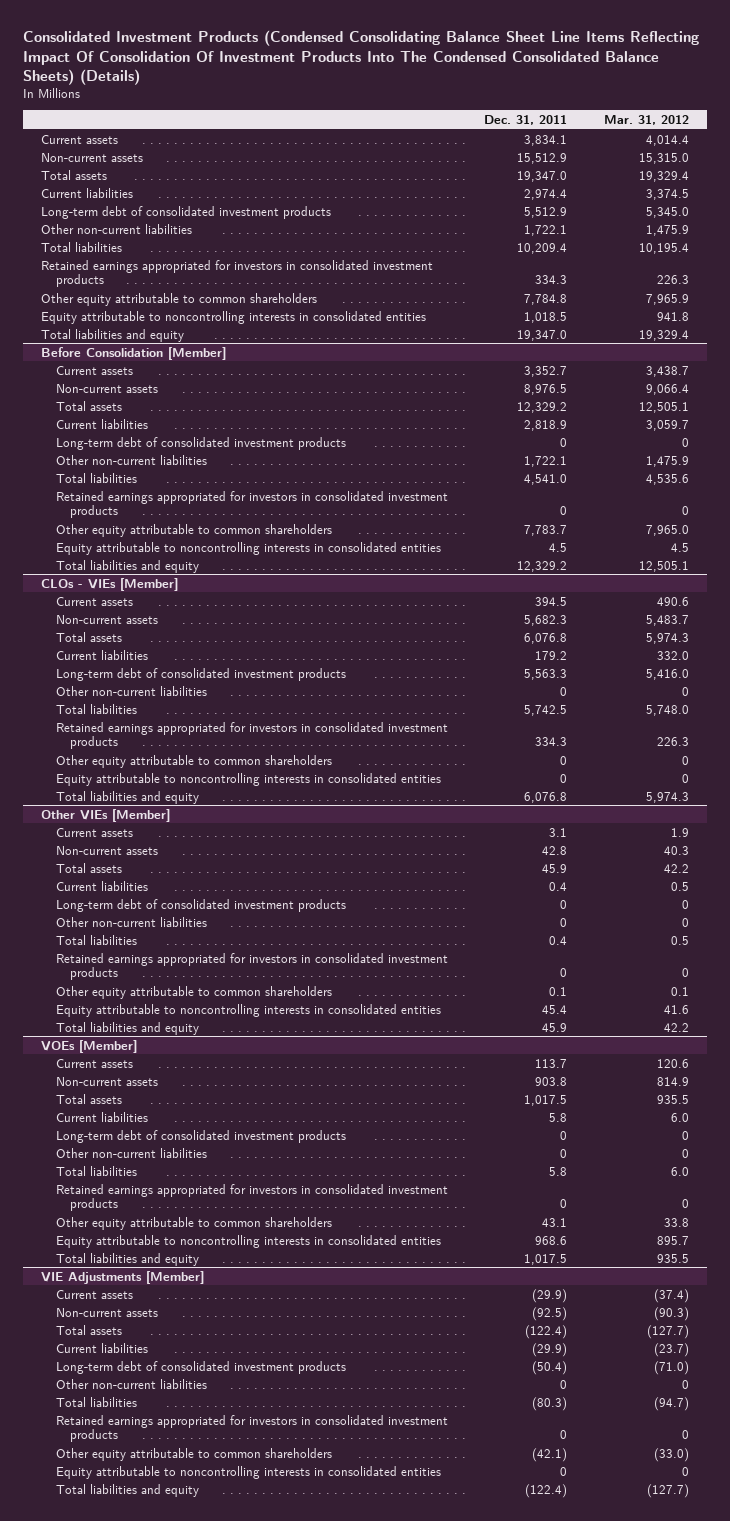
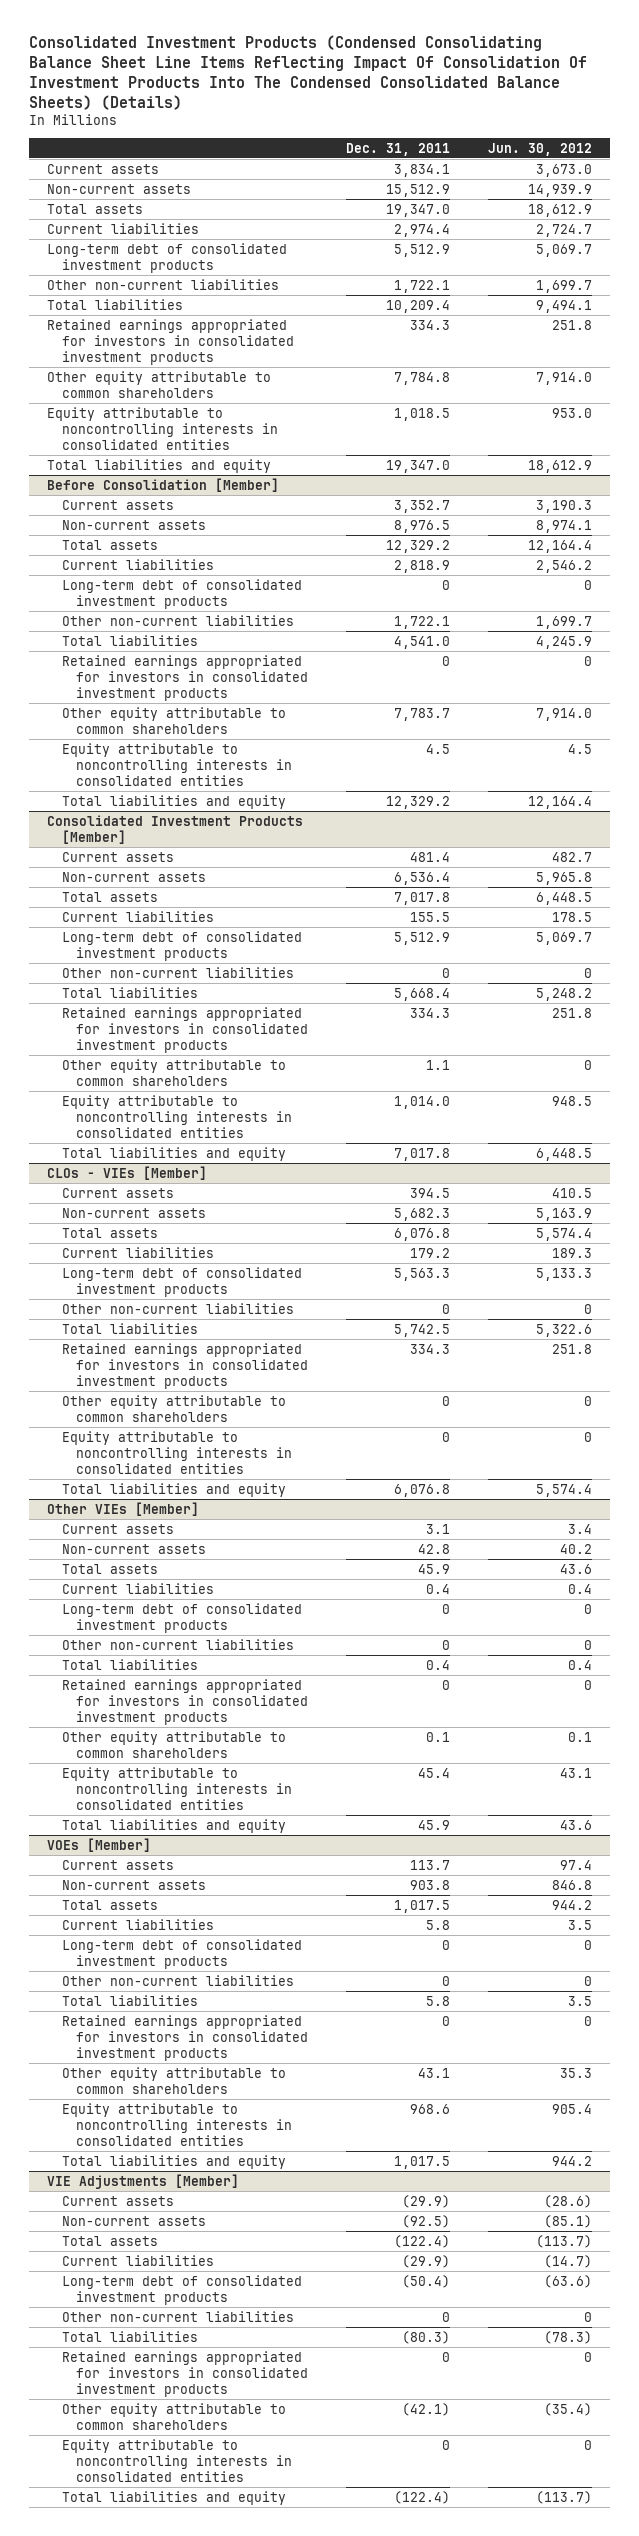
[603,115,689,126] Mar. 31, 2012 -> none
none -> [487,142,592,156] Jun. 30, 2012
none -> [47,814,304,844] Consolidated Investment Products [Member]
none -> [61,851,174,862] Current assets
none -> [61,871,206,882] Non-current assets
none -> [61,891,158,902] Total assets
none -> [61,910,214,922] Current liabilities
none -> [61,930,302,961] Long-term debt of consolidated investment products
none -> [61,966,294,978] Other non-current liabilities
none -> [61,986,198,998] Total liabilities
none -> [61,1006,309,1054] Retained earnings appropriated for investors in consolidated investment products
none -> [61,1058,286,1086] Other equity attributable to common shareholders
none -> [61,1094,293,1139] Equity attributable to noncontrolling interests in consolidated entities
none -> [61,1146,286,1161] Total liabilities and equity

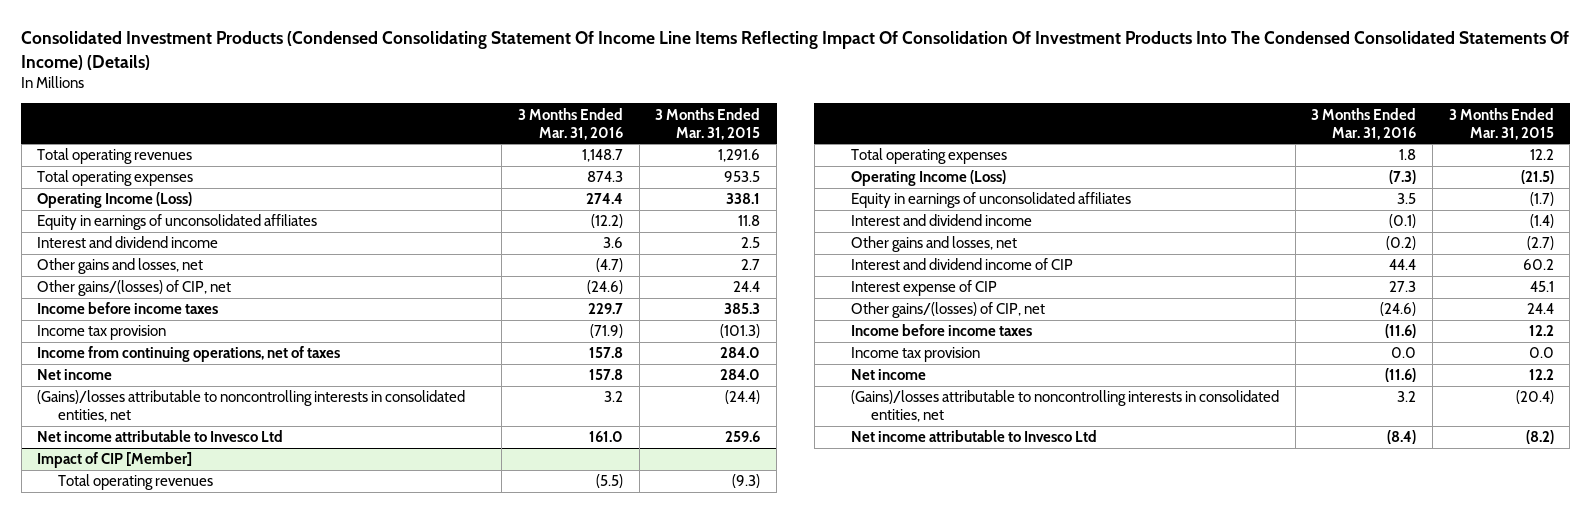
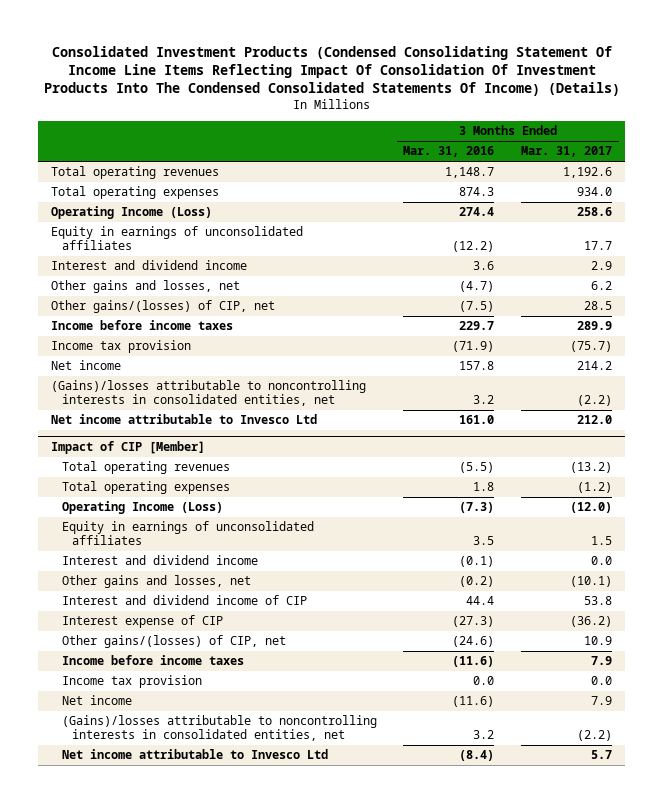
[655,107,761,140] 3 Months Ended Mar. 31, 2015 -> none
none -> [521,146,613,158] Mar. 31, 2017
[587,280,624,295] (24.6) -> [459,301,495,313] (7.5)
[37,346,341,363] Income from continuing operations, net of taxes -> none
[1389,281,1417,293] 27.3 -> [452,616,495,628] (27.3)

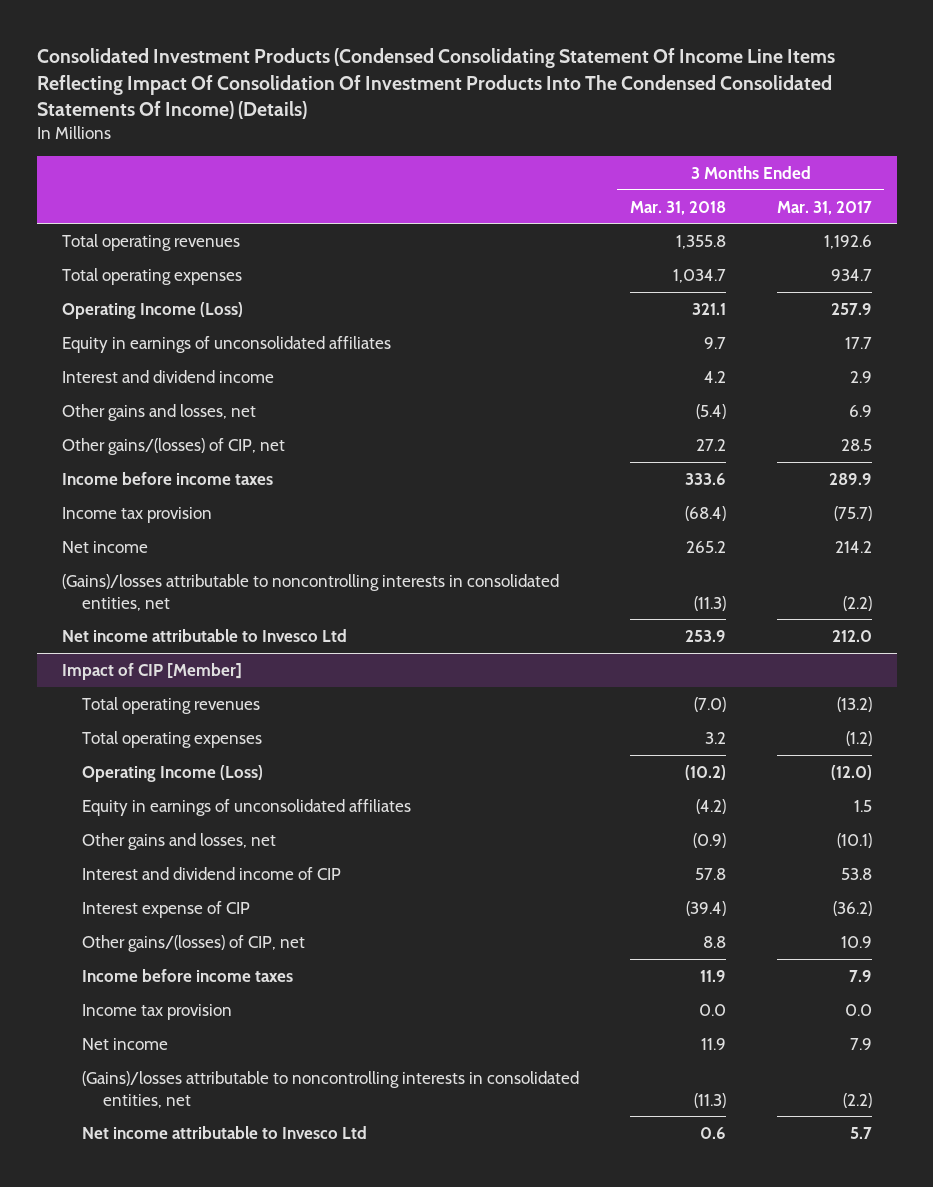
[403,146,495,158] Mar. 31, 2016 -> none
none -> [630,200,727,215] Mar. 31, 2018
[577,187,613,197] 934.0 -> [830,268,872,281] 934.7
[577,207,613,217] 258.6 -> [830,302,872,315] 257.9
[591,281,613,291] 6.2 -> [848,404,872,417] 6.9
[61,555,258,566] Interest and dividend income -> none

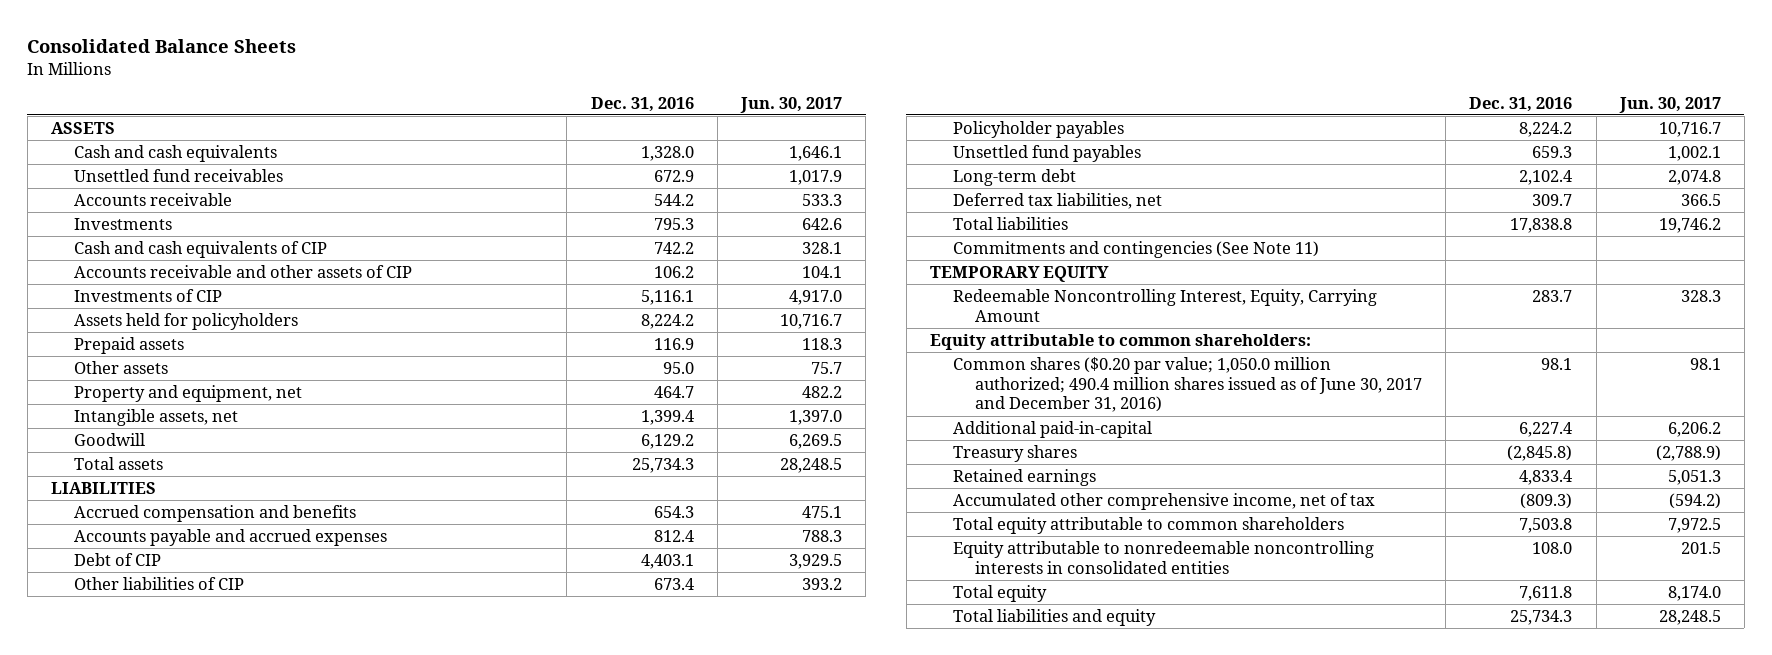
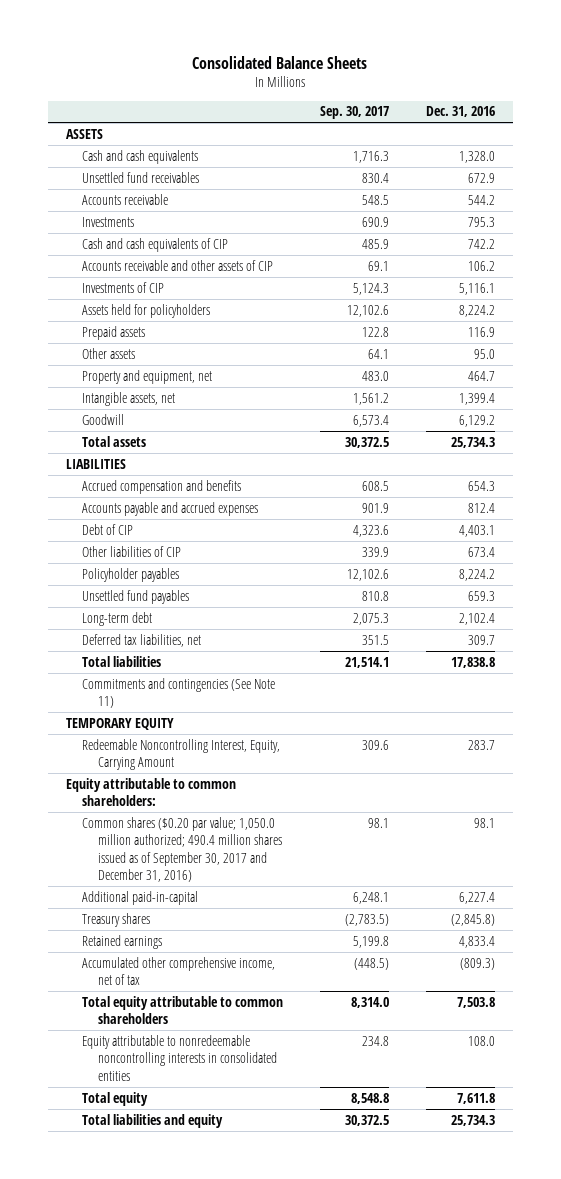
[739,96,842,113] Jun. 30, 2017 -> none
none -> [319,106,389,120] Sep. 30, 2017
[952,356,1423,413] Common shares ($0.20 par value; 1,050.0 million authorized; 490.4 million shares issued as of June 30, 2017 and December 31, 2016) -> [81,816,282,883] Common shares ($0.20 par value; 1,050.0 million authorized; 490.4 million shares issued as of September 30, 2017 and December 31, 2016)

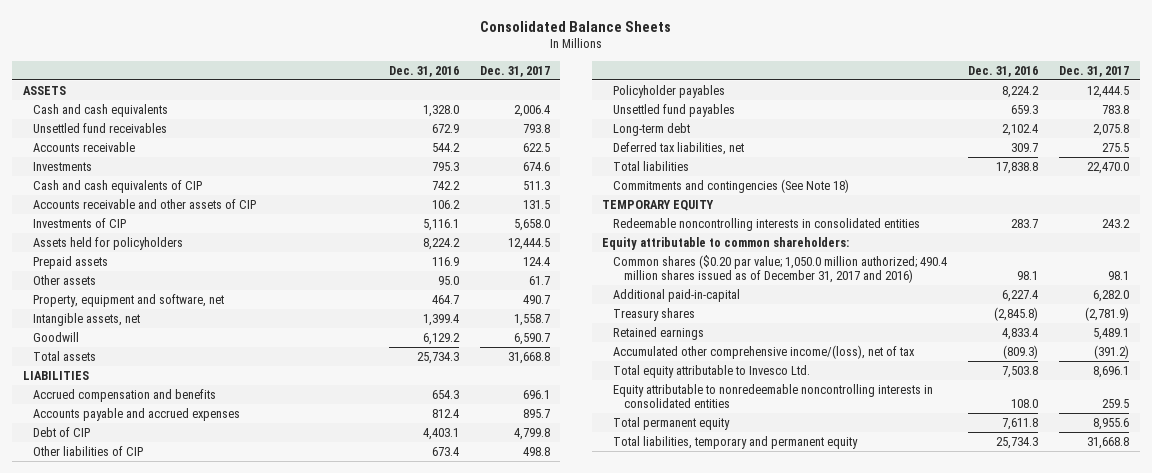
[319,106,389,120] Sep. 30, 2017 -> none
none -> [479,65,550,77] Dec. 31, 2017
[81,369,212,384] Property and equipment, net -> [33,293,225,307] Property, equipment and software, net
[81,677,275,709] Commitments and contingencies (See Note 11) -> [612,178,849,193] Commitments and contingencies (See Note 18)
[81,738,280,771] Redeemable Noncontrolling Interest, Equity, Carrying Amount -> [612,217,920,231] Redeemable noncontrolling interests in consolidated entities
[81,816,282,883] Common shares ($0.20 par value; 1,050.0 million authorized; 490.4 million shares issued as of September 30, 2017 and December 31, 2016) -> [612,254,947,284] Common shares ($0.20 par value; 1,050.0 million authorized; 490.4 million shares issued as of December 31, 2017 and 2016)
[81,956,275,986] Accumulated other comprehensive income, net of tax -> [612,344,915,359] Accumulated other comprehensive income/(loss), net of tax
[81,995,283,1025] Total equity attributable to common shareholders -> [612,364,810,378] Total equity attributable to Invesco Ltd.
[81,1091,148,1106] Total equity -> [612,416,730,430] Total permanent equity
[81,1113,223,1128] Total liabilities and equity -> [612,435,858,449] Total liabilities, temporary and permanent equity

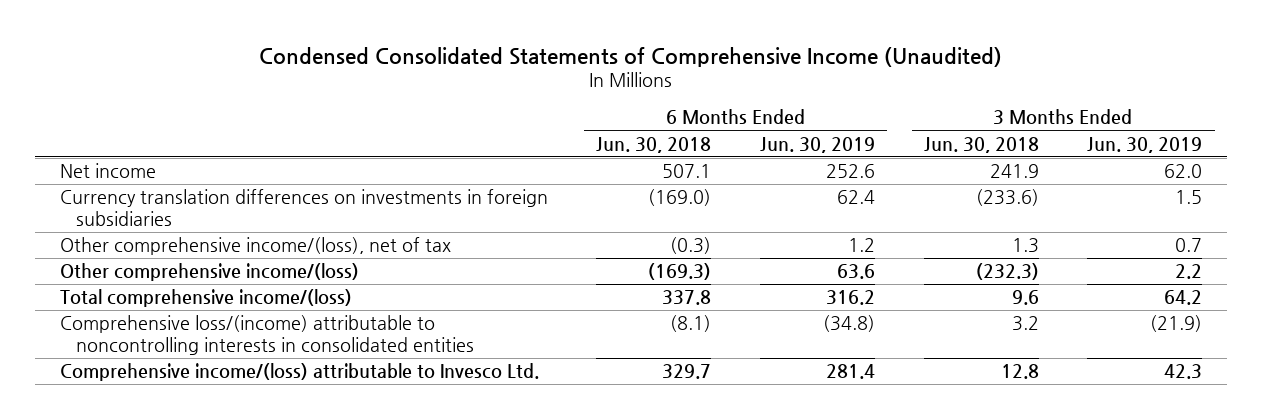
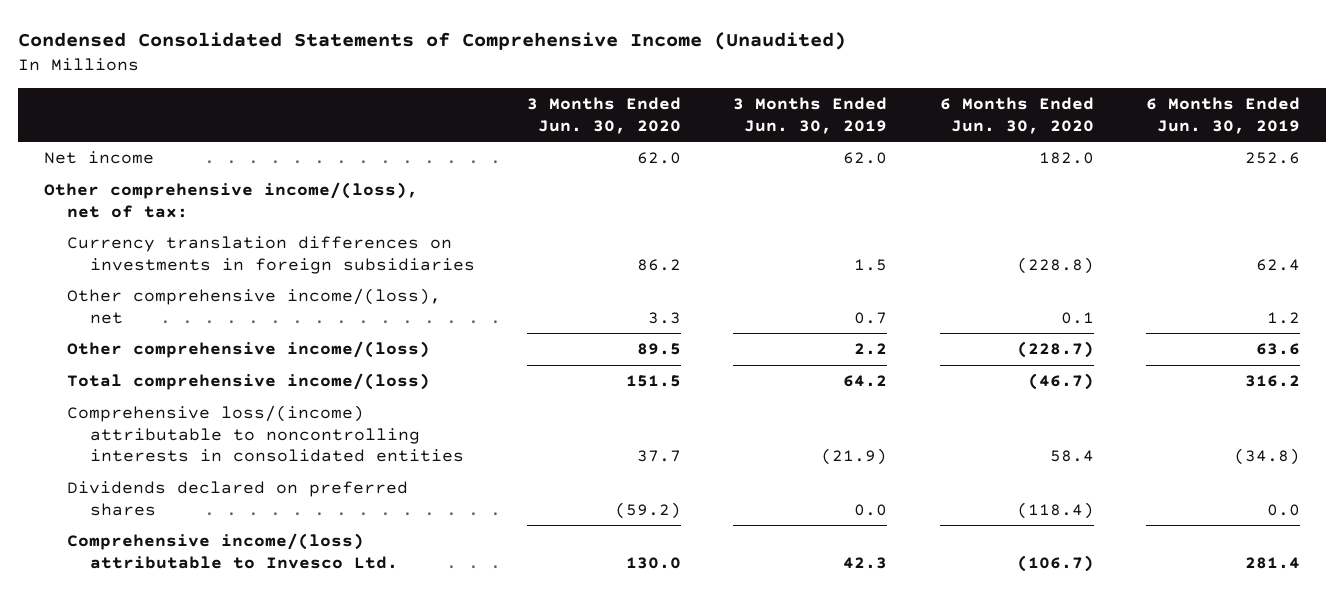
[596,136,712,153] Jun. 30, 2018 -> none
[923,136,1039,153] Jun. 30, 2018 -> none
none -> [527,96,682,134] 3 Months Ended Jun. 30, 2020
none -> [939,96,1094,134] 6 Months Ended Jun. 30, 2020
none -> [44,182,419,218] Other comprehensive income/(loss), net of tax:
[59,237,451,256] Other comprehensive income/(loss), net of tax -> [67,288,442,324] Other comprehensive income/(loss), net
none -> [67,481,409,516] Dividends declared on preferred shares

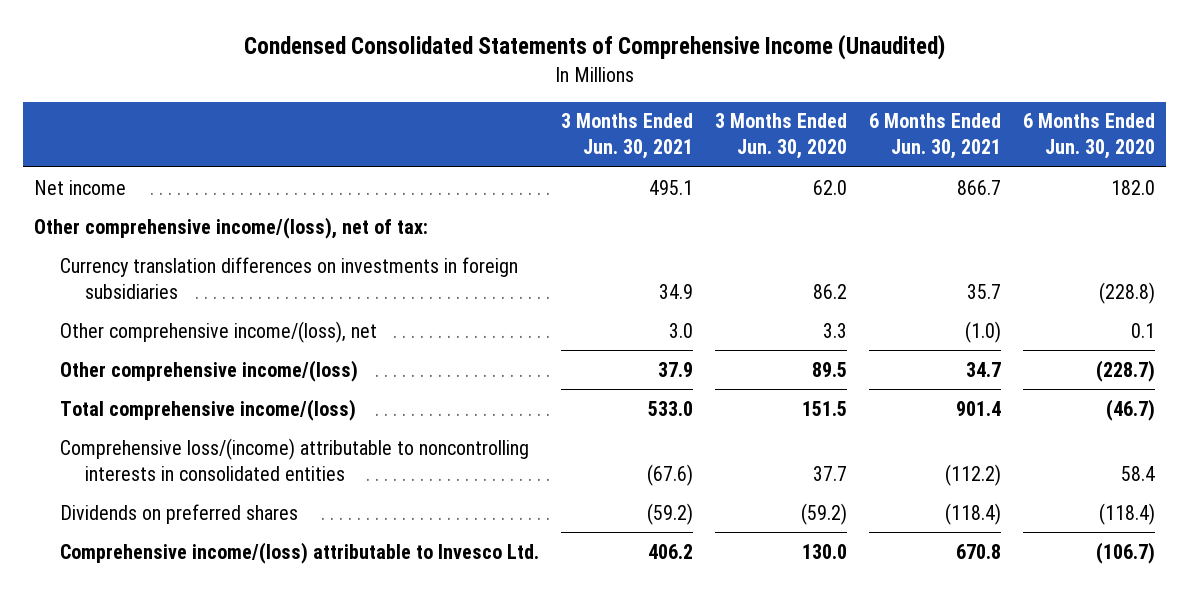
[733,96,888,134] 3 Months Ended Jun. 30, 2019 -> none
[1145,96,1300,134] 6 Months Ended Jun. 30, 2019 -> none
none -> [560,113,693,160] 3 Months Ended Jun. 30, 2021
none -> [868,113,1001,160] 6 Months Ended Jun. 30, 2021
[67,481,409,516] Dividends declared on preferred shares -> [59,503,298,524] Dividends on preferred shares

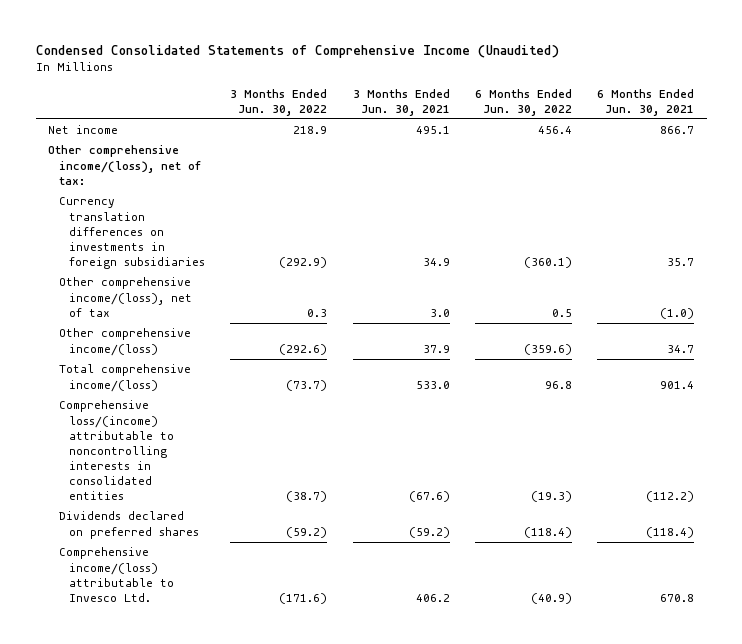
[714,113,847,160] 3 Months Ended Jun. 30, 2020 -> none
[1022,113,1155,160] 6 Months Ended Jun. 30, 2020 -> none
none -> [230,88,328,116] 3 Months Ended Jun. 30, 2022
none -> [474,88,572,116] 6 Months Ended Jun. 30, 2022
[59,320,377,343] Other comprehensive income/(loss), net -> [58,277,193,317] Other comprehensive income/(loss), net of tax
[59,503,298,524] Dividends on preferred shares -> [58,511,200,539] Dividends declared on preferred shares

